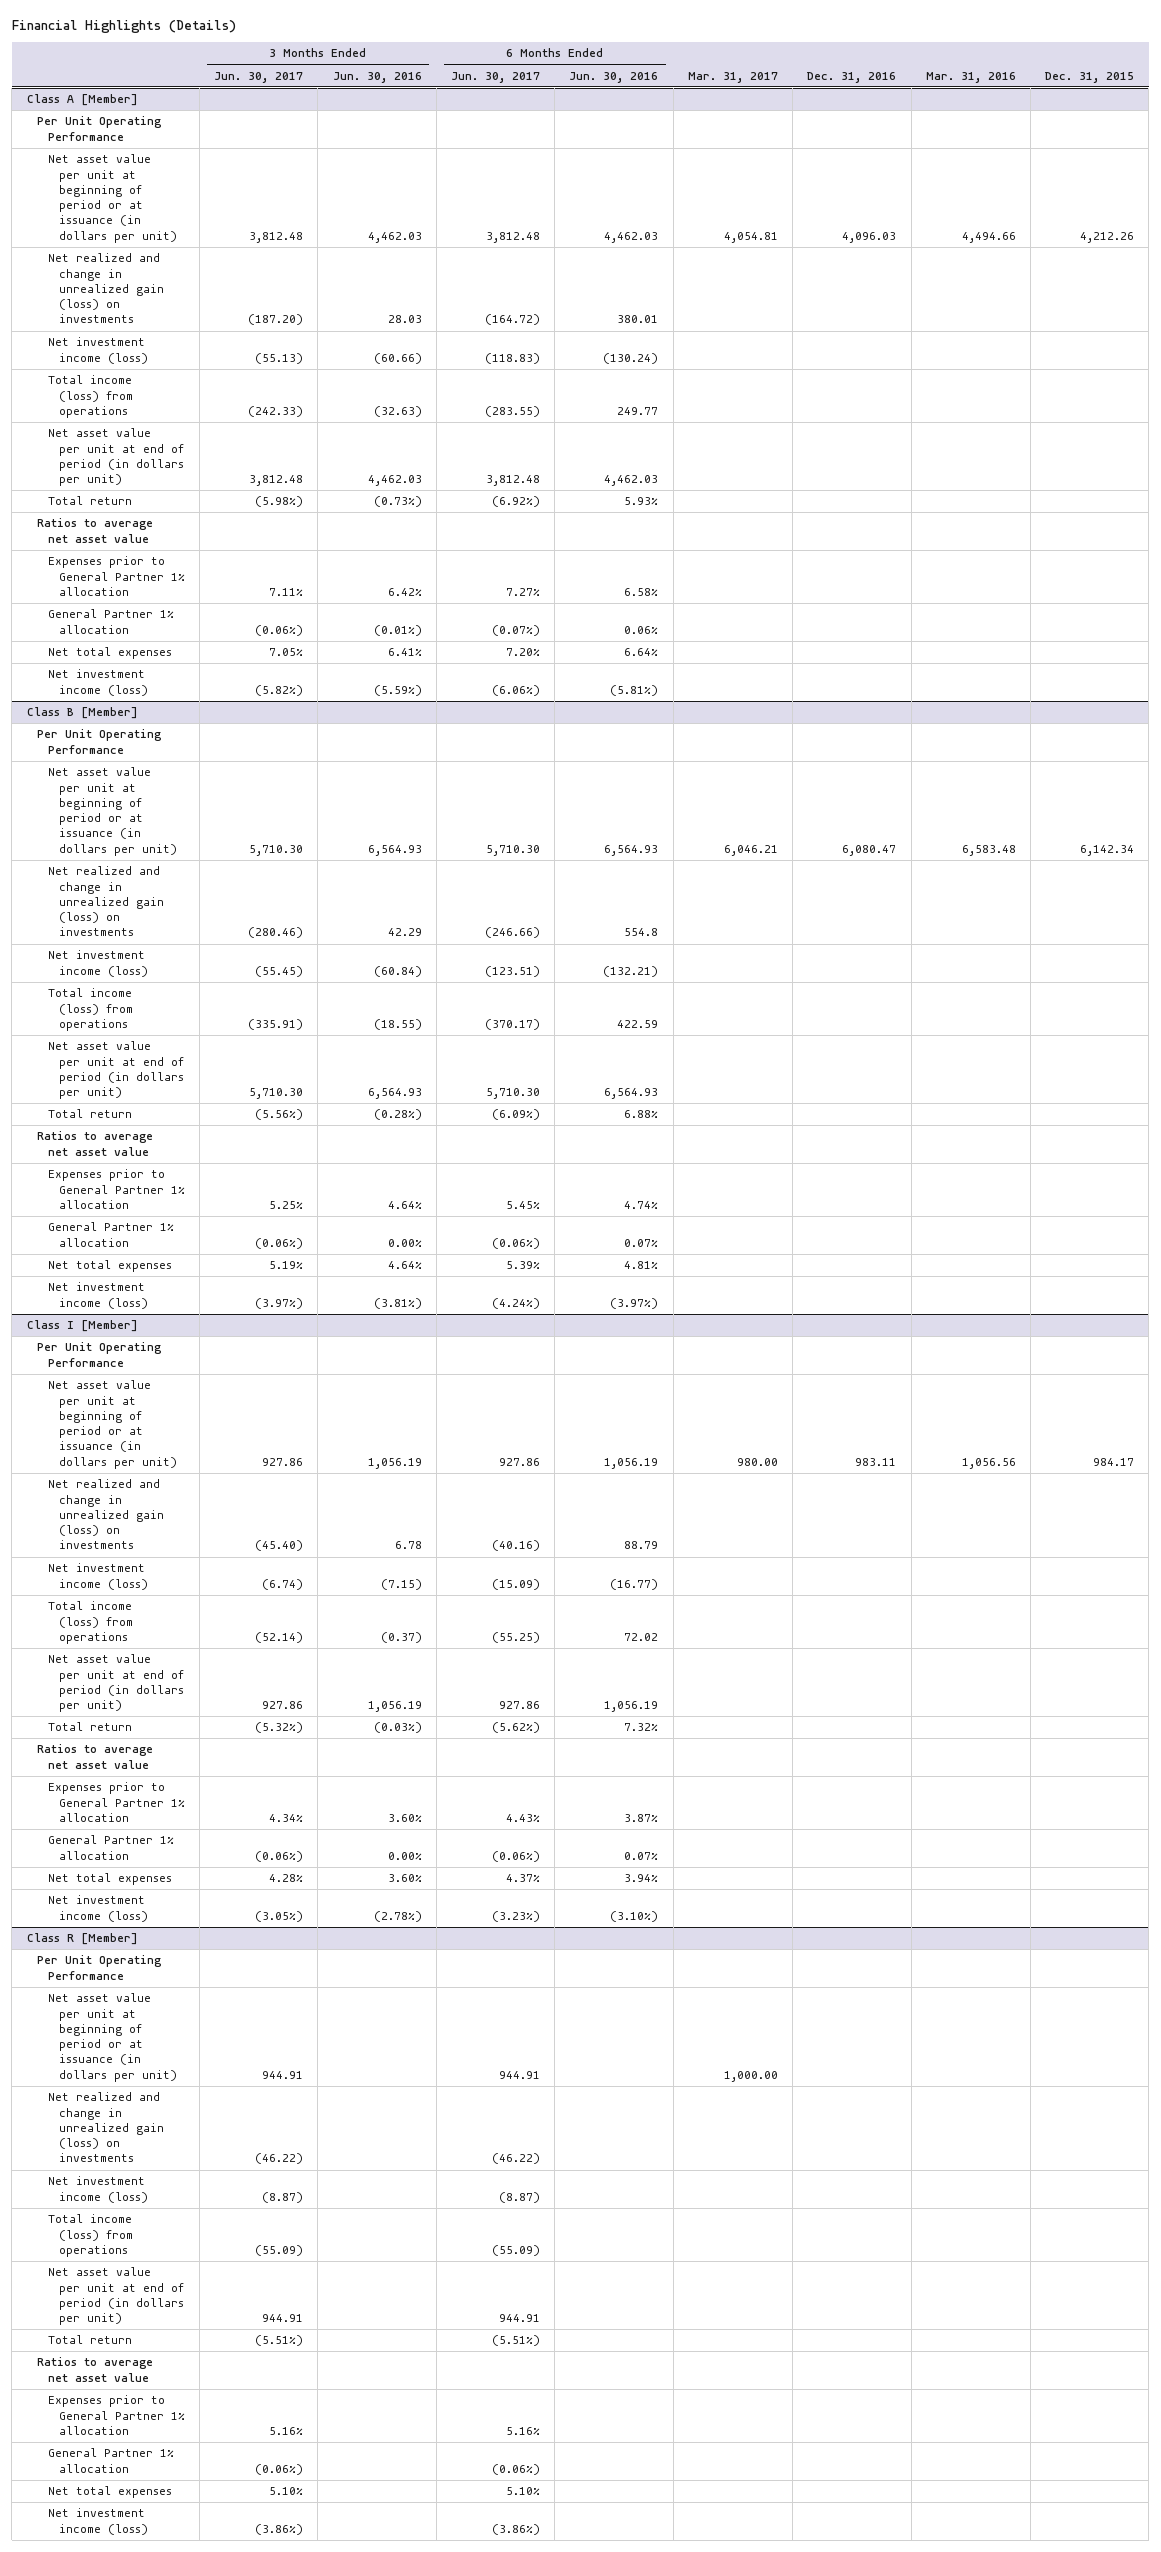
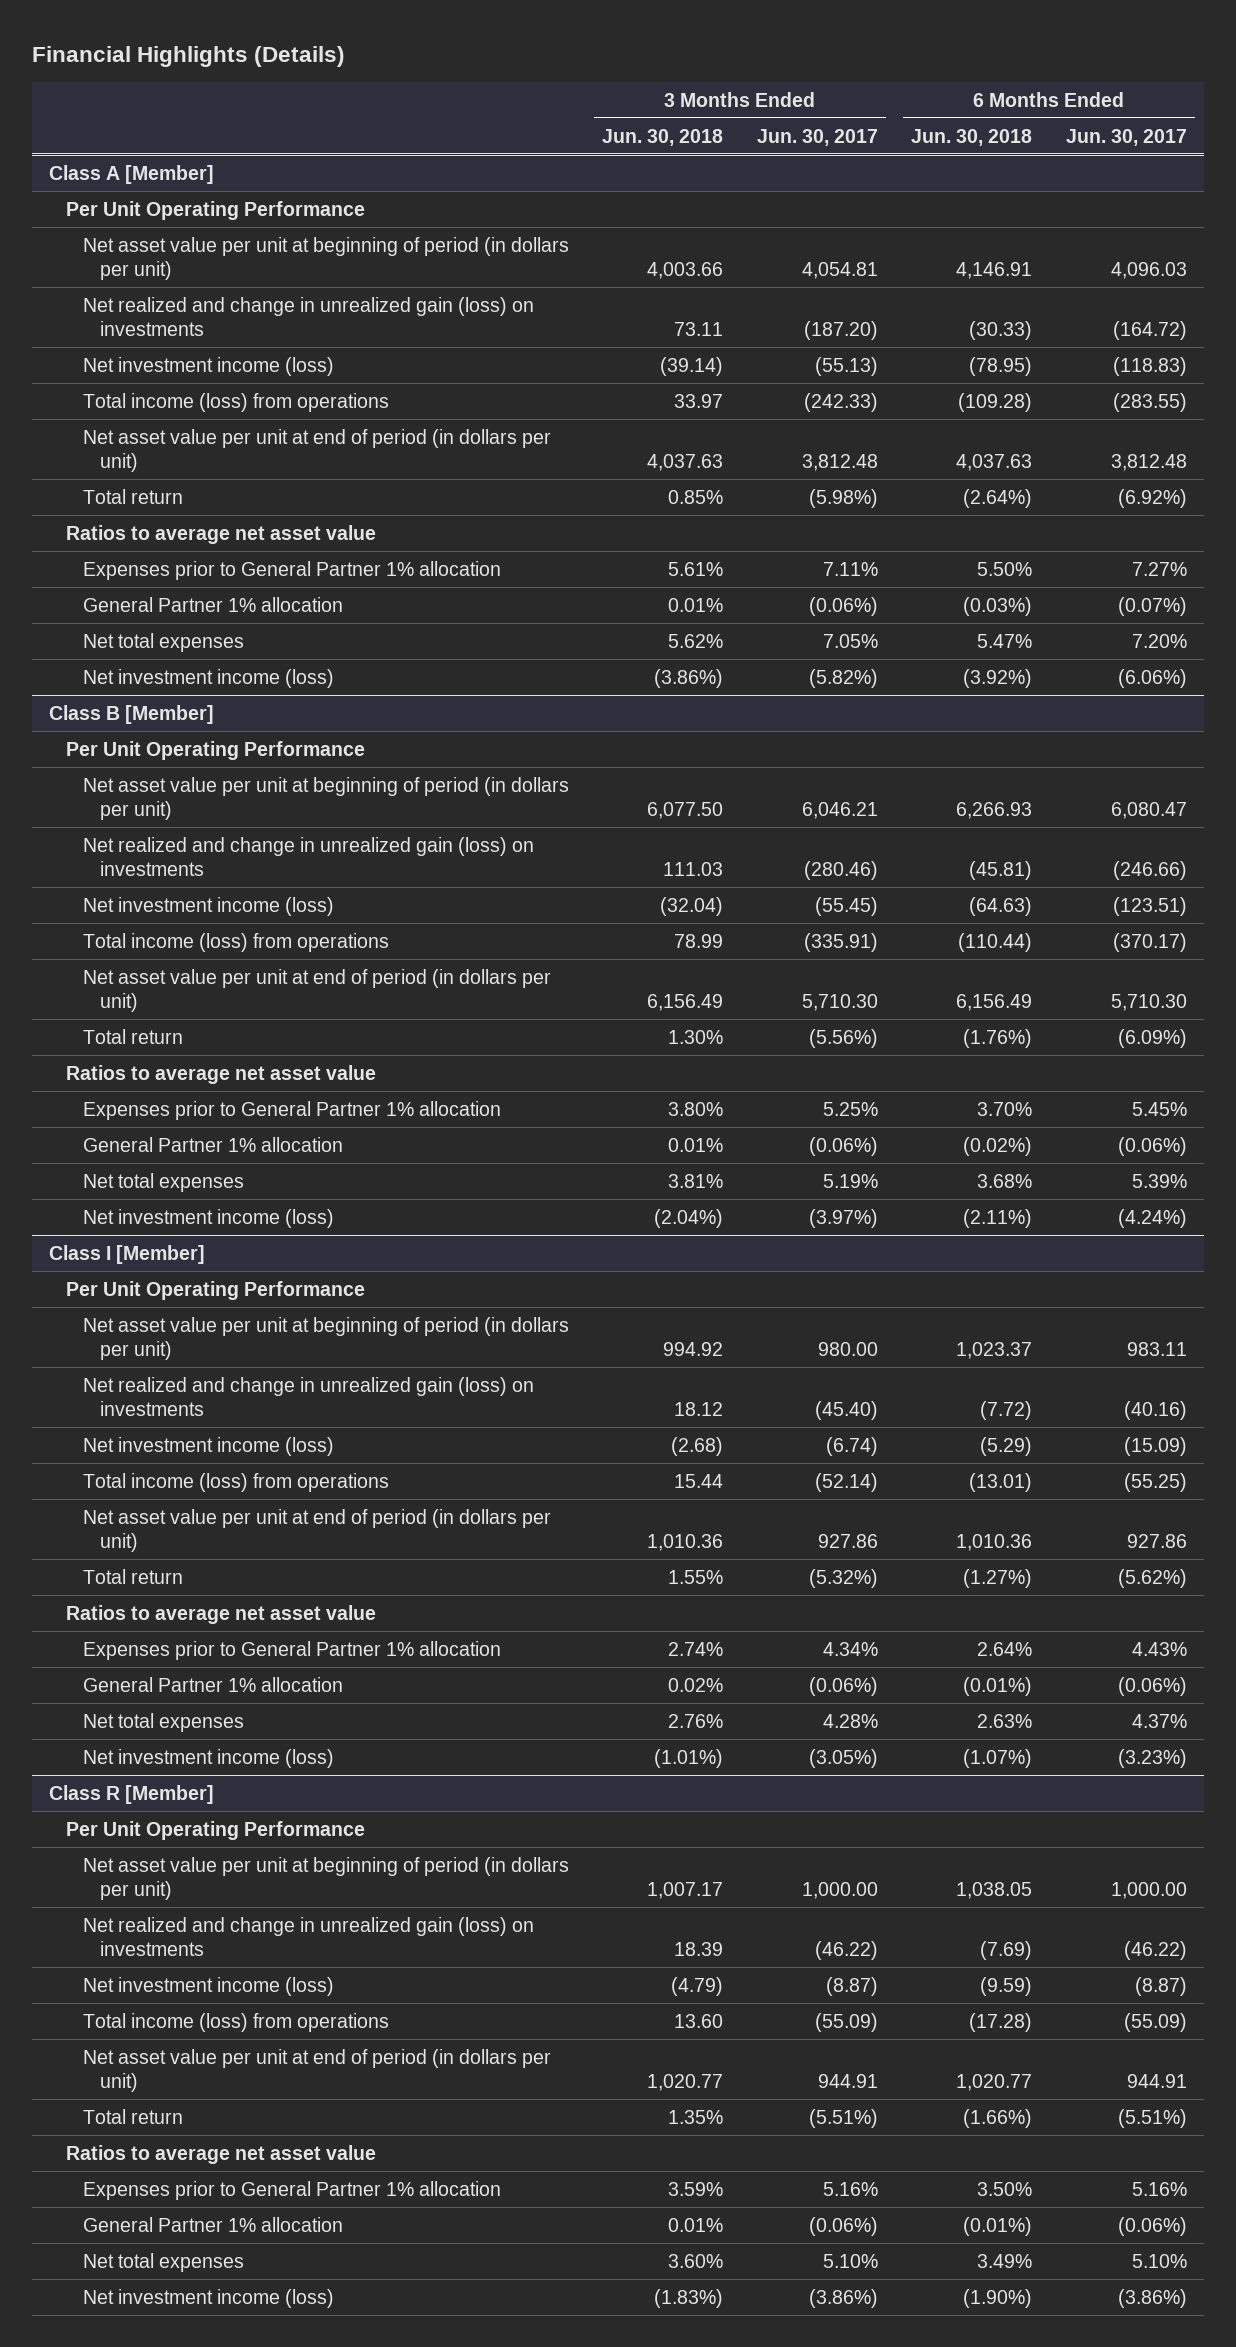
[332,71,422,83] Jun. 30, 2016 -> none
[569,71,659,83] Jun. 30, 2016 -> none
[687,71,778,83] Mar. 31, 2017 -> none
[807,71,897,83] Dec. 31, 2016 -> none
[925,71,1016,83] Mar. 31, 2016 -> none
[1045,71,1135,83] Dec. 31, 2015 -> none
none -> [602,128,724,146] Jun. 30, 2018
none -> [911,128,1033,146] Jun. 30, 2018
[48,154,177,243] Net asset value per unit at beginning of period or at issuance (in dollars per unit) -> [82,236,569,281] Net asset value per unit at beginning of period (in dollars per unit)
[249,231,304,243] 3,812.48 -> [801,262,878,280] 4,054.81
[486,231,541,243] 3,812.48 -> [1110,262,1187,280] 4,096.03
[48,767,177,856] Net asset value per unit at beginning of period or at issuance (in dollars per unit) -> [82,776,569,821] Net asset value per unit at beginning of period (in dollars per unit)
[249,844,304,856] 5,710.30 -> [801,802,878,820] 6,046.21
[486,844,541,856] 5,710.30 -> [1110,802,1187,820] 6,080.47
[48,1380,177,1469] Net asset value per unit at beginning of period or at issuance (in dollars per unit) -> [82,1316,569,1361] Net asset value per unit at beginning of period (in dollars per unit)
[262,1457,304,1466] 927.86 -> [817,1342,878,1357] 980.00
[499,1457,541,1466] 927.86 -> [1126,1342,1187,1357] 983.11
[48,1993,177,2082] Net asset value per unit at beginning of period or at issuance (in dollars per unit) -> [82,1856,569,1901] Net asset value per unit at beginning of period (in dollars per unit)
[262,2070,304,2079] 944.91 -> [801,1882,878,1900] 1,000.00
[499,2070,541,2079] 944.91 -> [1110,1882,1187,1900] 1,000.00

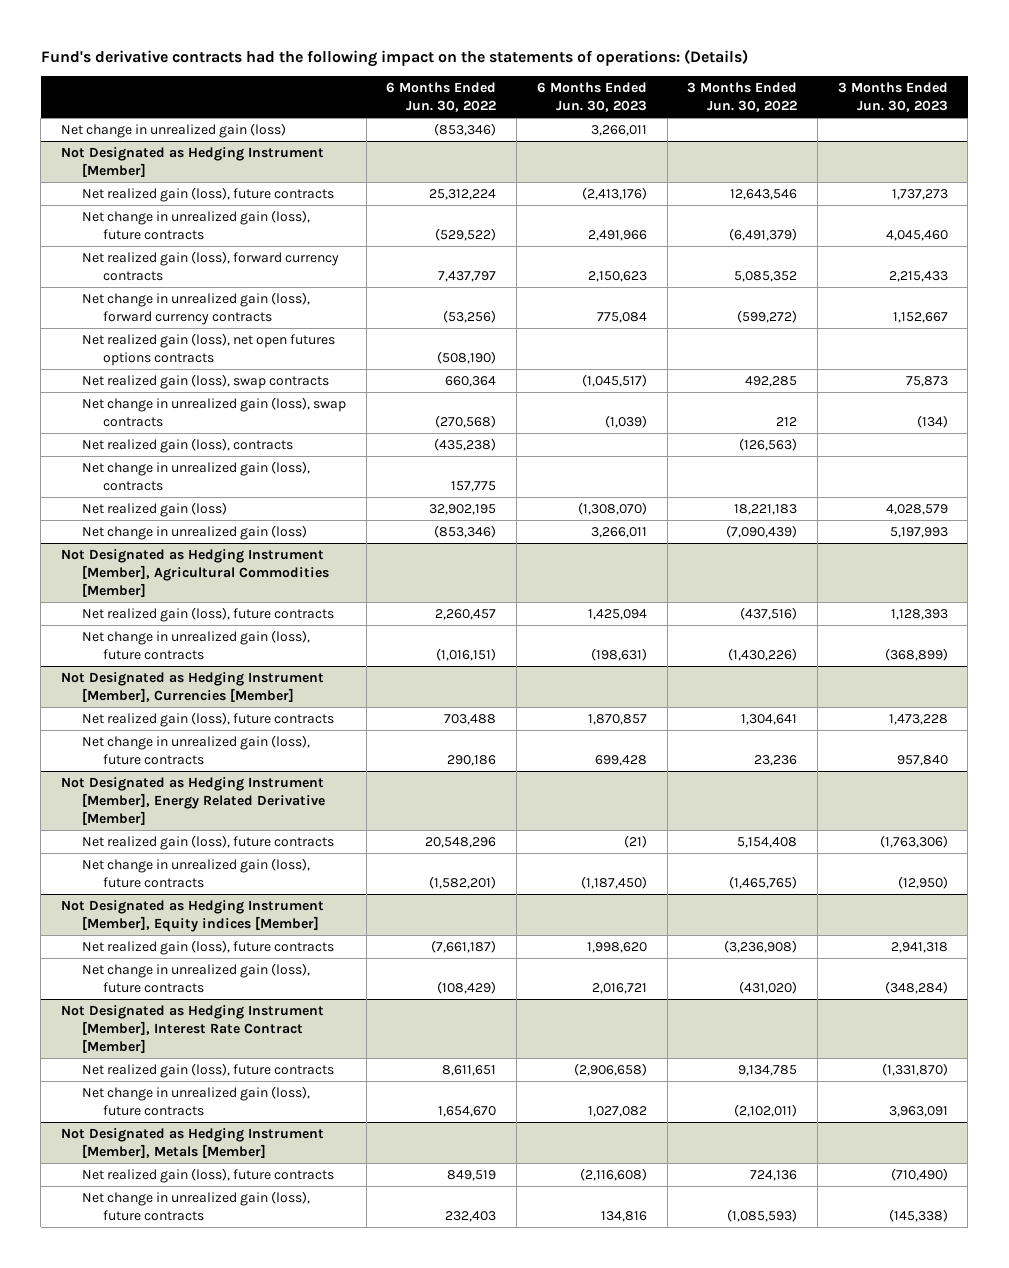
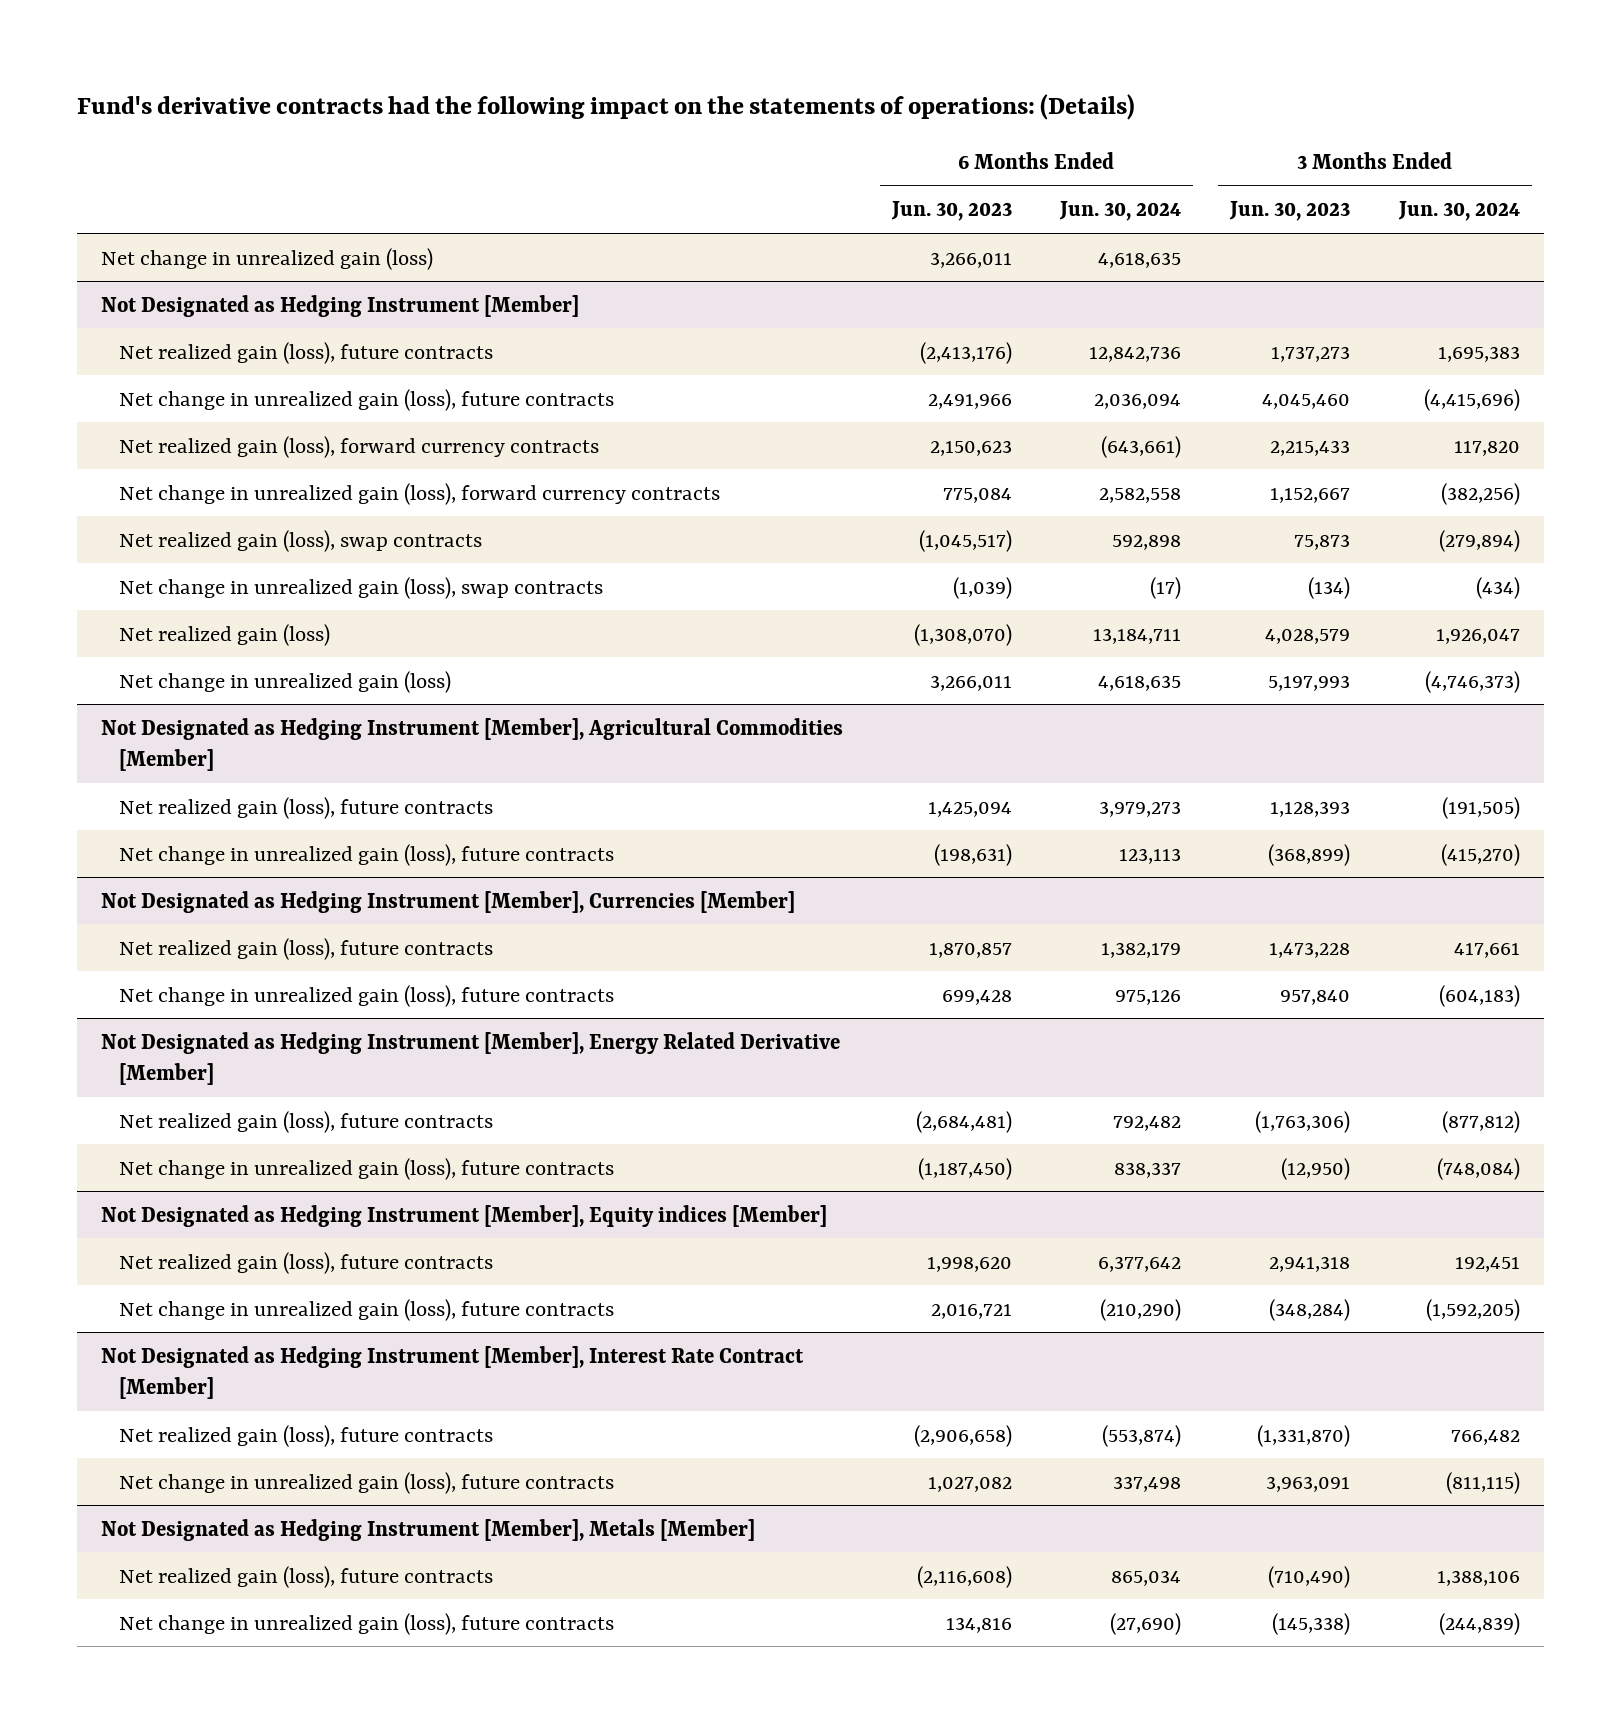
[386,82,497,113] 6 Months Ended Jun. 30, 2022 -> none
[687,82,798,113] 3 Months Ended Jun. 30, 2022 -> none
none -> [1059,201,1182,222] Jun. 30, 2024
none -> [1397,201,1520,222] Jun. 30, 2024
[81,333,335,366] Net realized gain (loss), net open futures options contracts -> none
[81,438,293,454] Net realized gain (loss), contracts -> none
[81,461,310,491] Net change in unrealized gain (loss), contracts -> none
[623,835,647,849] (21) -> [915,1110,1012,1133] (2,684,481)

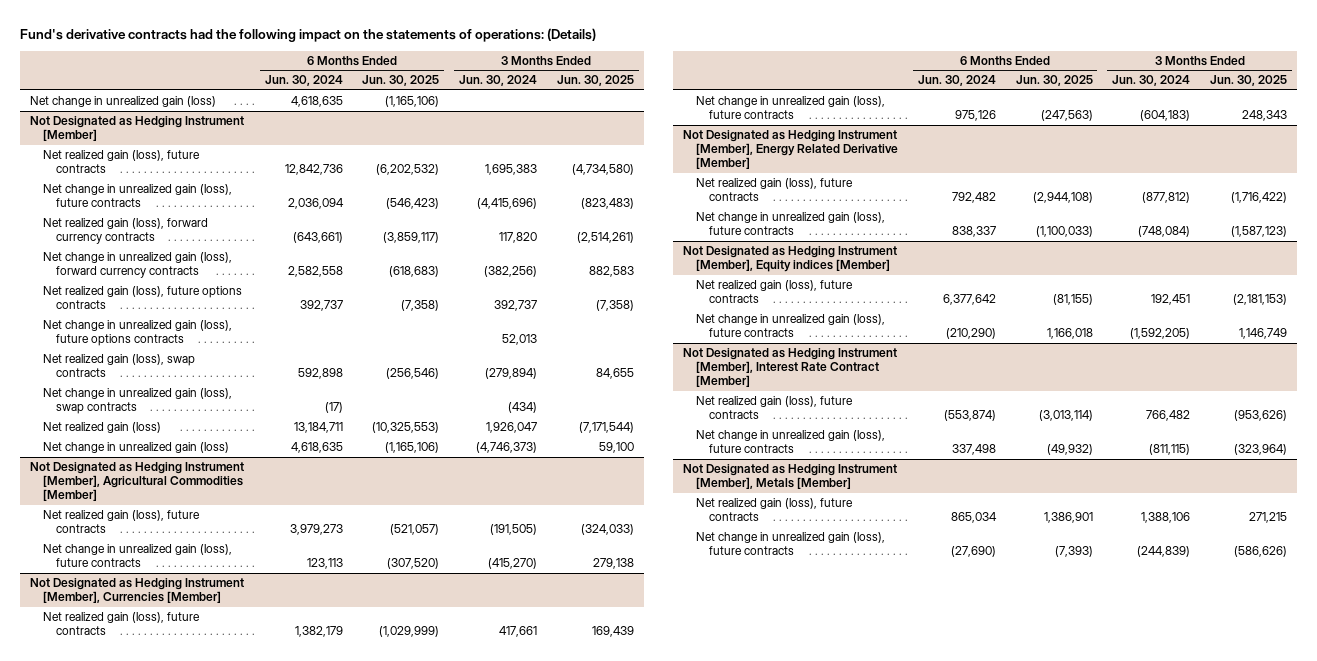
[890,201,1012,222] Jun. 30, 2023 -> none
[1228,201,1350,222] Jun. 30, 2023 -> none
none -> [362,75,440,87] Jun. 30, 2025
none -> [556,75,634,87] Jun. 30, 2025
none -> [42,286,242,310] Net realized gain (loss), future options contracts
none -> [42,320,232,347] Net change in unrealized gain (loss), future options contracts

